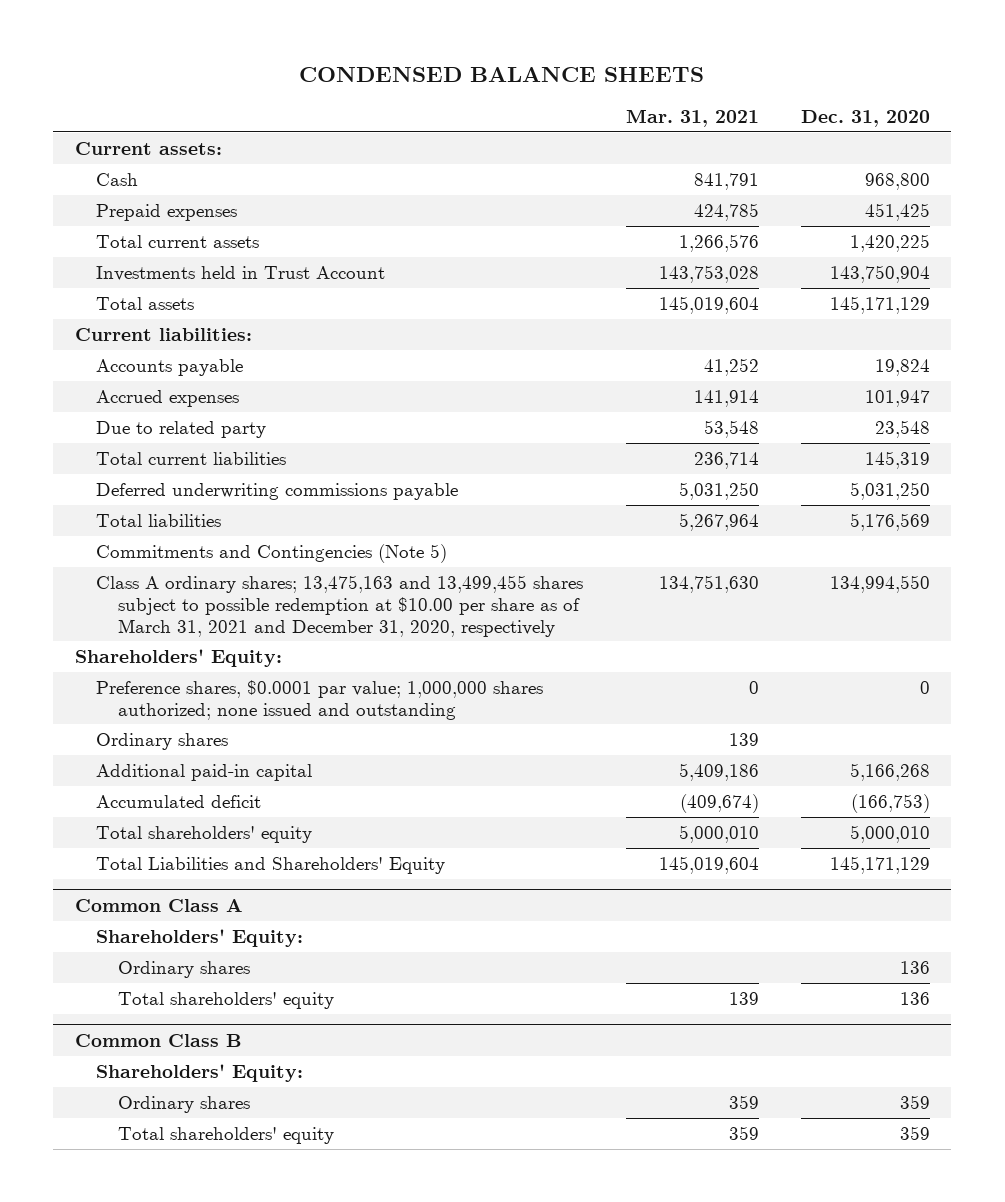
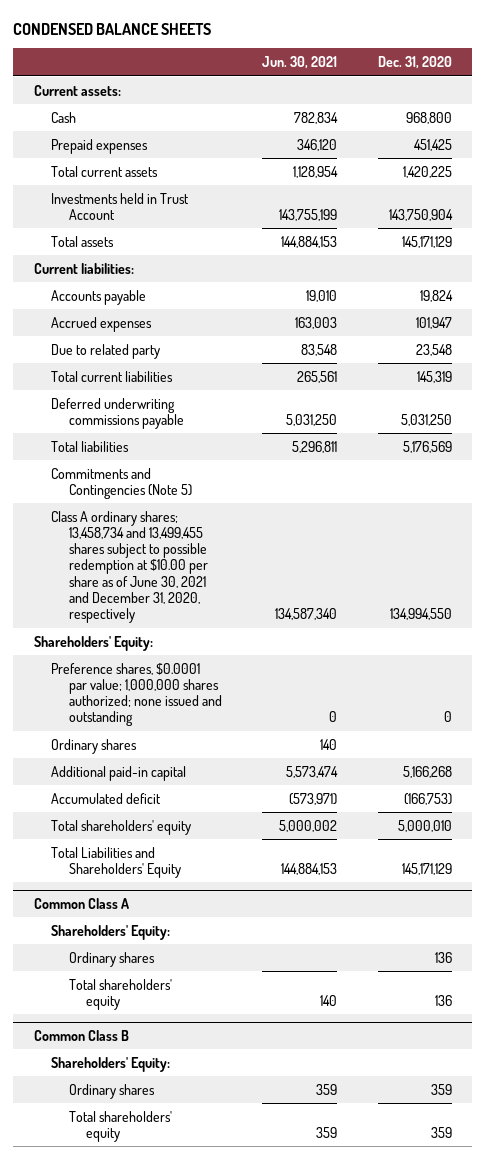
[625,108,759,127] Mar. 31, 2021 -> none
none -> [262,56,338,70] Jun. 30, 2021
[96,574,584,637] Class A ordinary shares; 13,475,163 and 13,499,455 shares subject to possible redemption at $10.00 per share as of March 31, 2021 and December 31, 2020, respectively -> [51,510,208,624] Class A ordinary shares; 13,458,734 and 13,499,455 shares subject to possible redemption at $10.00 per share as of June 30, 2021 and December 31, 2020, respectively

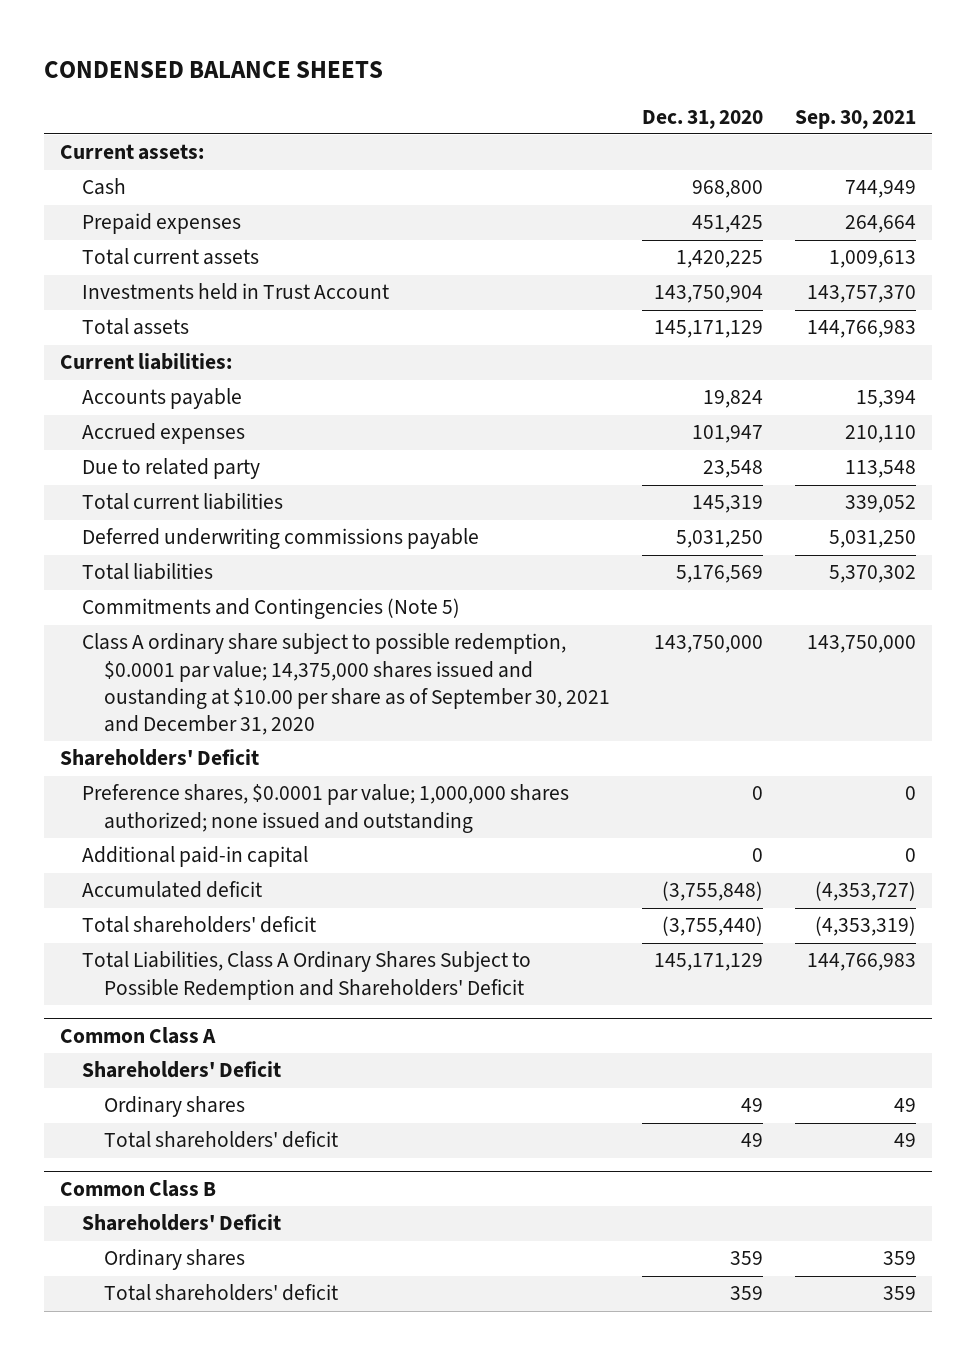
[262,56,338,70] Jun. 30, 2021 -> none
none -> [795,109,917,129] Sep. 30, 2021
[51,510,208,624] Class A ordinary shares; 13,458,734 and 13,499,455 shares subject to possible redemption at $10.00 per share as of June 30, 2021 and December 31, 2020, respectively -> [81,633,610,736] Class A ordinary share subject to possible redemption, $0.0001 par value; 14,375,000 shares issued and oustanding at $10.00 per share as of September 30, 2021 and December 31, 2020
[389,608,452,621] 134,994,550 -> [654,635,764,654] 143,750,000
[33,635,153,651] Shareholders' Equity: -> [59,749,259,767] Shareholders' Deficit
[51,738,138,754] Ordinary shares -> none
[402,765,452,778] 5,166,268 -> [752,848,764,863] 0
[403,792,452,805] (166,753) -> [662,881,764,902] (3,755,848)
[51,819,192,835] Total shareholders' equity -> [81,916,316,934] Total shareholders' deficit
[397,819,452,832] 5,000,010 -> [662,916,764,937] (3,755,440)
[51,846,181,878] Total Liabilities and Shareholders' Equity -> [81,951,531,1000] Total Liabilities, Class A Ordinary Shares Subject to Possible Redemption and Shareholders' Deficit
[51,924,171,940] Shareholders' Equity: -> [81,1061,281,1079] Shareholders' Deficit
[434,951,452,963] 136 -> [741,1098,764,1113] 49
[68,978,172,1010] Total shareholders' equity -> [103,1131,338,1149] Total shareholders' deficit
[434,994,452,1006] 136 -> [741,1133,764,1148] 49
[51,1056,171,1072] Shareholders' Equity: -> [81,1214,281,1232] Shareholders' Deficit
[68,1110,172,1142] Total shareholders' equity -> [103,1284,338,1302] Total shareholders' deficit

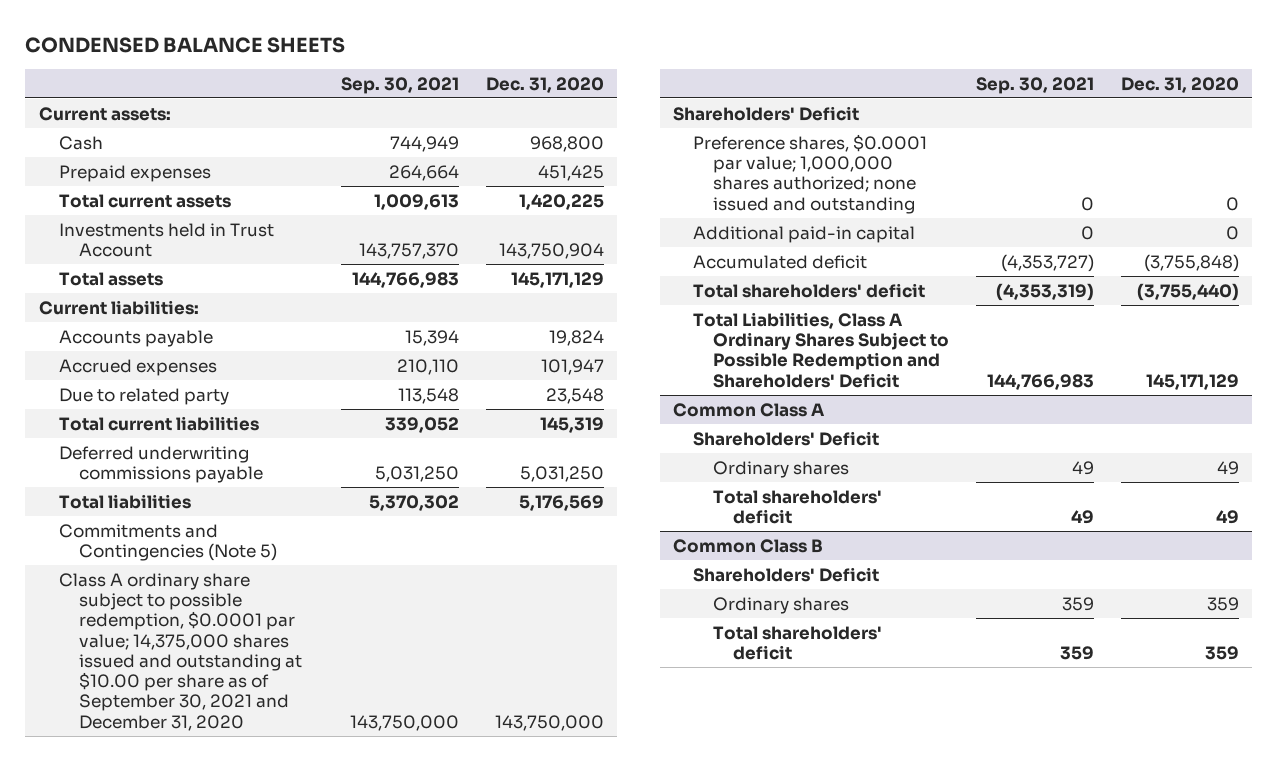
[81,633,610,736] Class A ordinary share subject to possible redemption, $0.0001 par value; 14,375,000 shares issued and oustanding at $10.00 per share as of September 30, 2021 and December 31, 2020 -> [58,572,302,731] Class A ordinary share subject to possible redemption, $0.0001 par value; 14,375,000 shares issued and outstanding at $10.00 per share as of September 30, 2021 and December 31, 2020

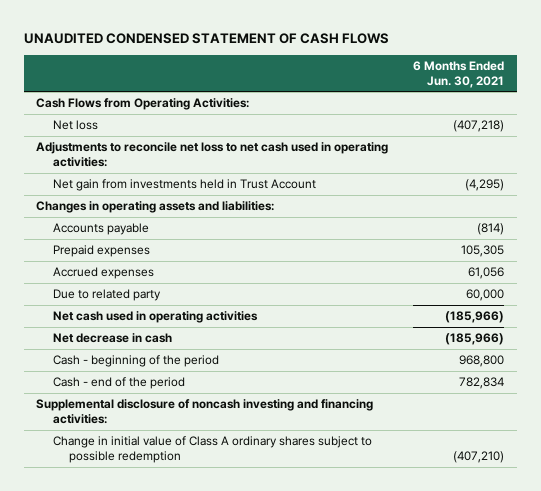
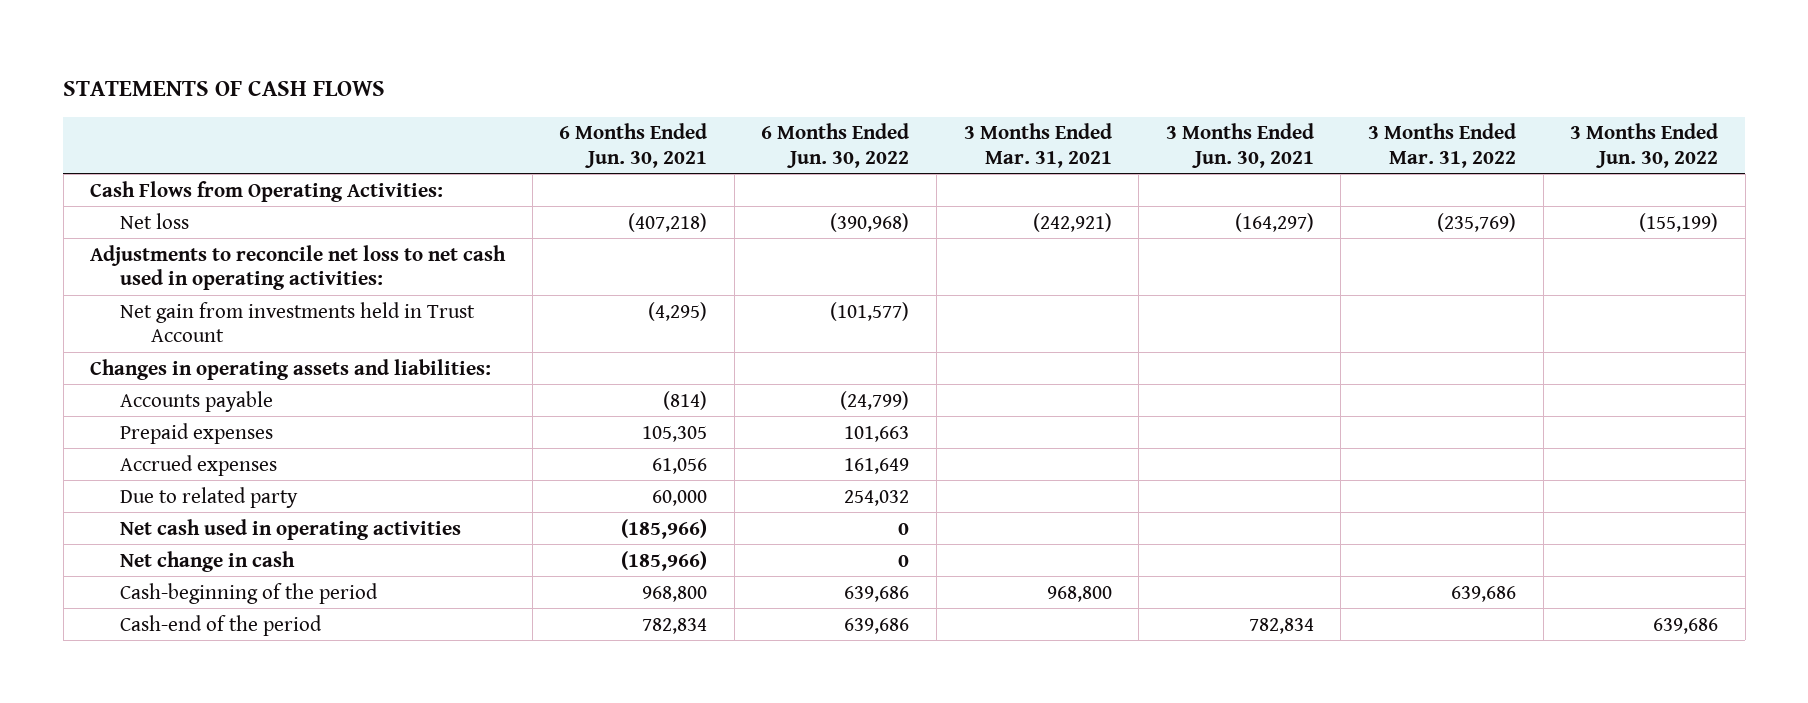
[24,32,390,44] UNAUDITED CONDENSED STATEMENT OF CASH FLOWS -> [63,80,386,96] STATEMENTS OF CASH FLOWS
none -> [761,123,910,168] 6 Months Ended Jun. 30, 2022
none -> [963,123,1112,168] 3 Months Ended Mar. 31, 2021
none -> [1165,123,1314,168] 3 Months Ended Jun. 30, 2021
none -> [1367,123,1516,168] 3 Months Ended Mar. 31, 2022
none -> [1570,123,1719,168] 3 Months Ended Jun. 30, 2022
[36,399,374,425] Supplemental disclosure of noncash investing and financing activities: -> none
[52,436,372,464] Change in initial value of Class A ordinary shares subject to possible redemption -> none
[52,333,172,344] Net decrease in cash -> [120,550,296,572] Net change in cash
[52,355,219,368] Cash - beginning of the period -> [120,582,379,604] Cash-beginning of the period
[52,377,185,390] Cash - end of the period -> [120,614,323,636] Cash-end of the period

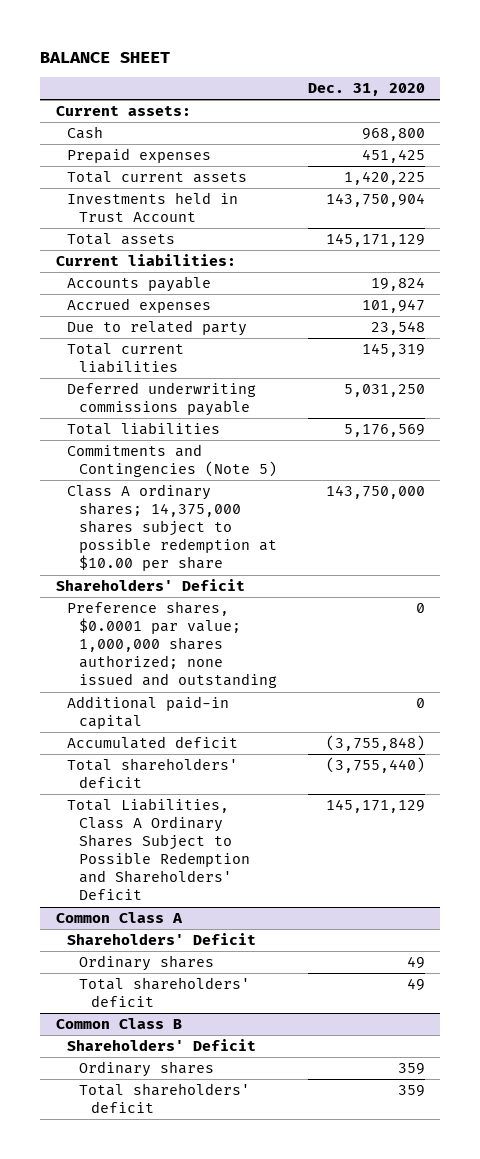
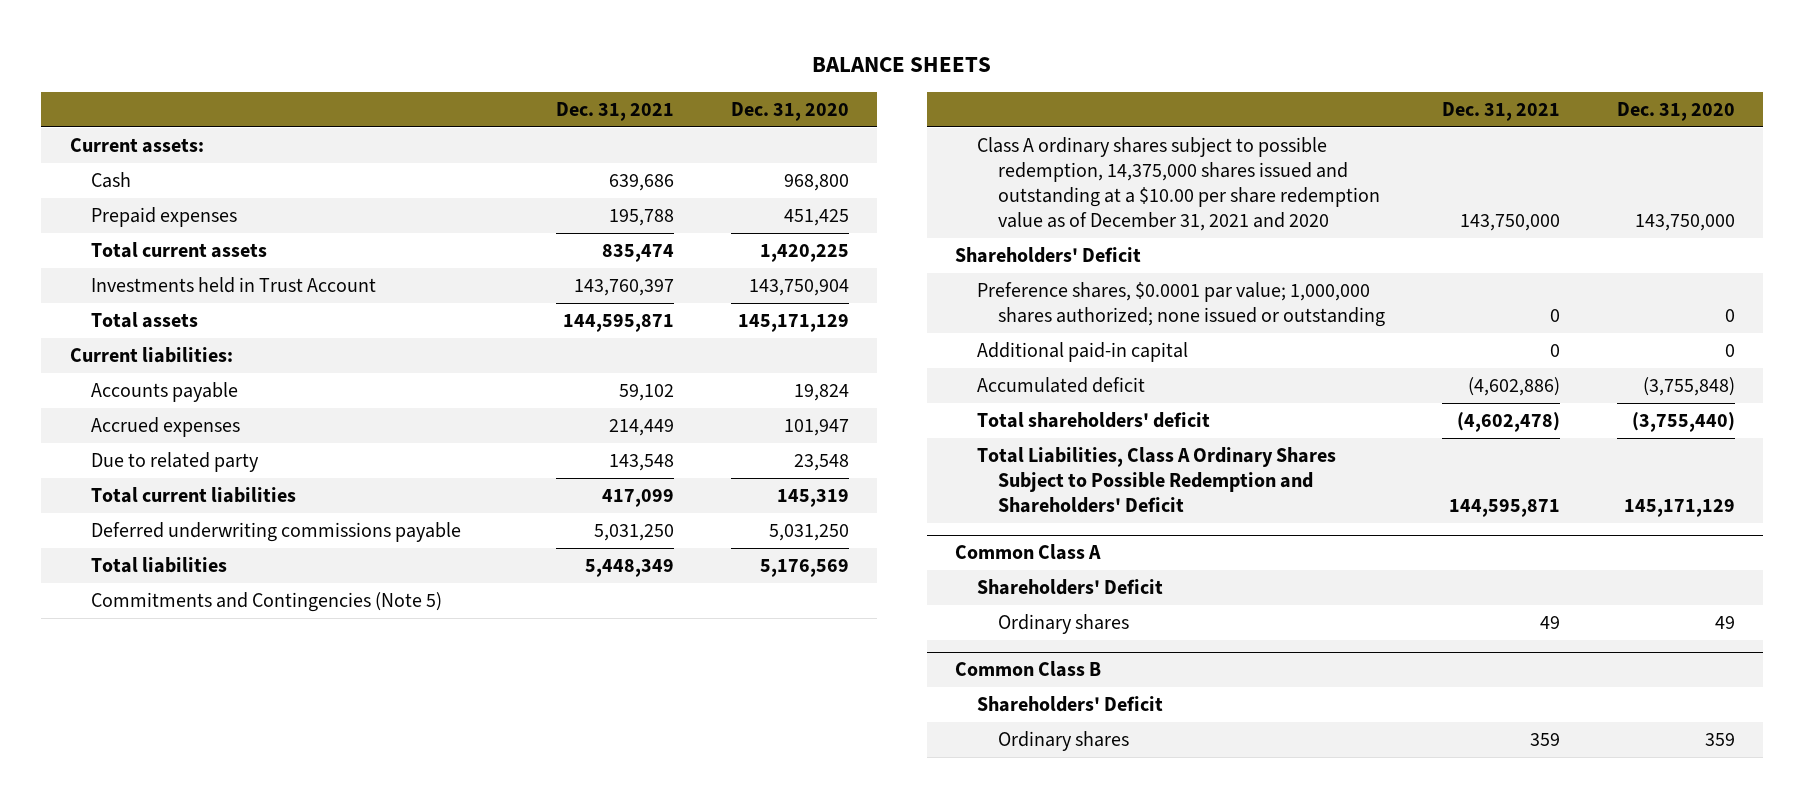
[40,51,171,63] BALANCE SHEET -> [812,57,992,73] BALANCE SHEETS
none -> [556,101,675,121] Dec. 31, 2021
[67,484,277,572] Class A ordinary shares; 14,375,000 shares subject to possible redemption at $10.00 per share -> [976,136,1381,231] Class A ordinary shares subject to possible redemption, 14,375,000 shares issued and outstanding at a $10.00 per share redemption value as of December 31, 2021 and 2020
[67,601,277,689] Preference shares, $0.0001 par value; 1,000,000 shares authorized; none issued and outstanding -> [976,281,1386,327] Preference shares, $0.0001 par value; 1,000,000 shares authorized; none issued or outstanding
[78,977,250,1008] Total shareholders' deficit -> none
[78,1083,250,1114] Total shareholders' deficit -> none

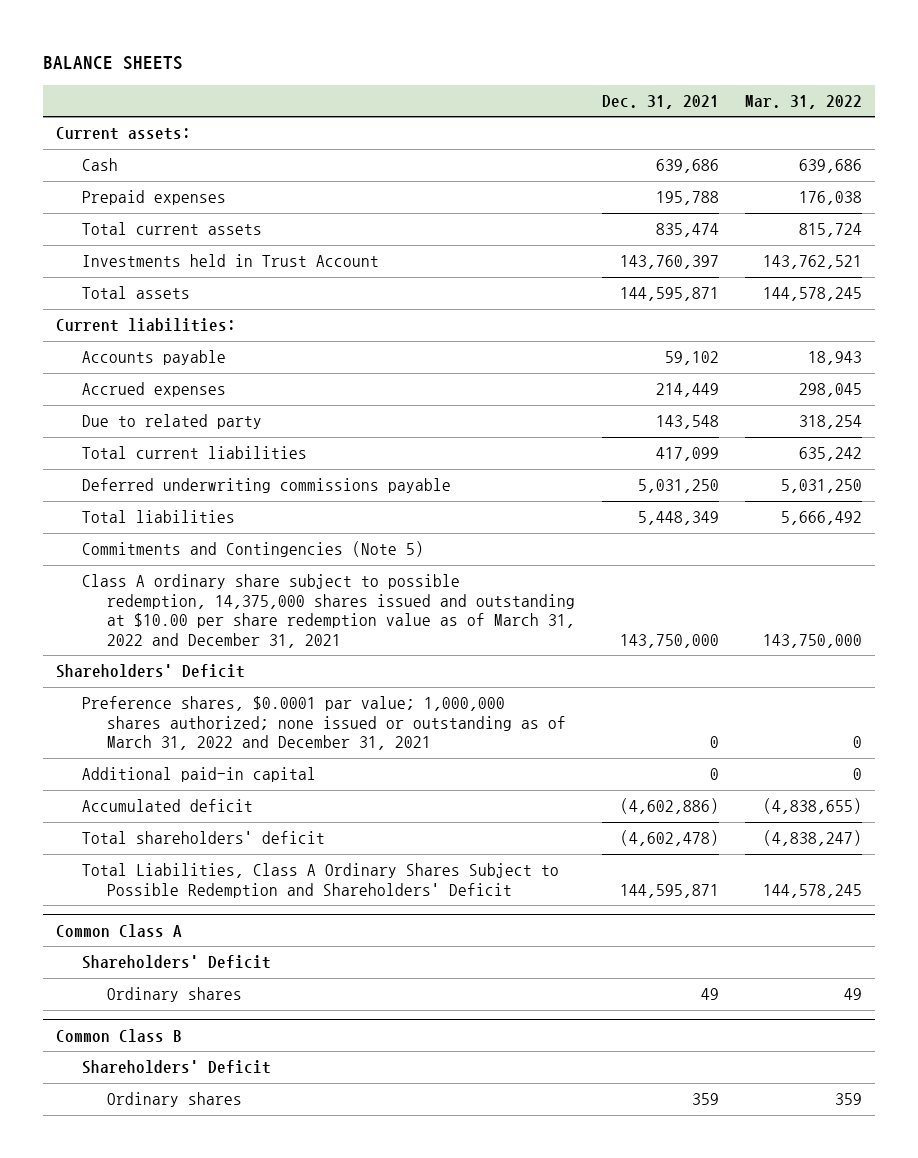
[731,101,850,121] Dec. 31, 2020 -> none
none -> [745,94,863,109] Mar. 31, 2022
[976,136,1381,231] Class A ordinary shares subject to possible redemption, 14,375,000 shares issued and outstanding at a $10.00 per share redemption value as of December 31, 2021 and 2020 -> [81,574,576,648] Class A ordinary share subject to possible redemption, 14,375,000 shares issued and outstanding at $10.00 per share redemption value as of March 31, 2022 and December 31, 2021
[976,281,1386,327] Preference shares, $0.0001 par value; 1,000,000 shares authorized; none issued or outstanding -> [81,696,567,751] Preference shares, $0.0001 par value; 1,000,000 shares authorized; none issued or outstanding as of March 31, 2022 and December 31, 2021

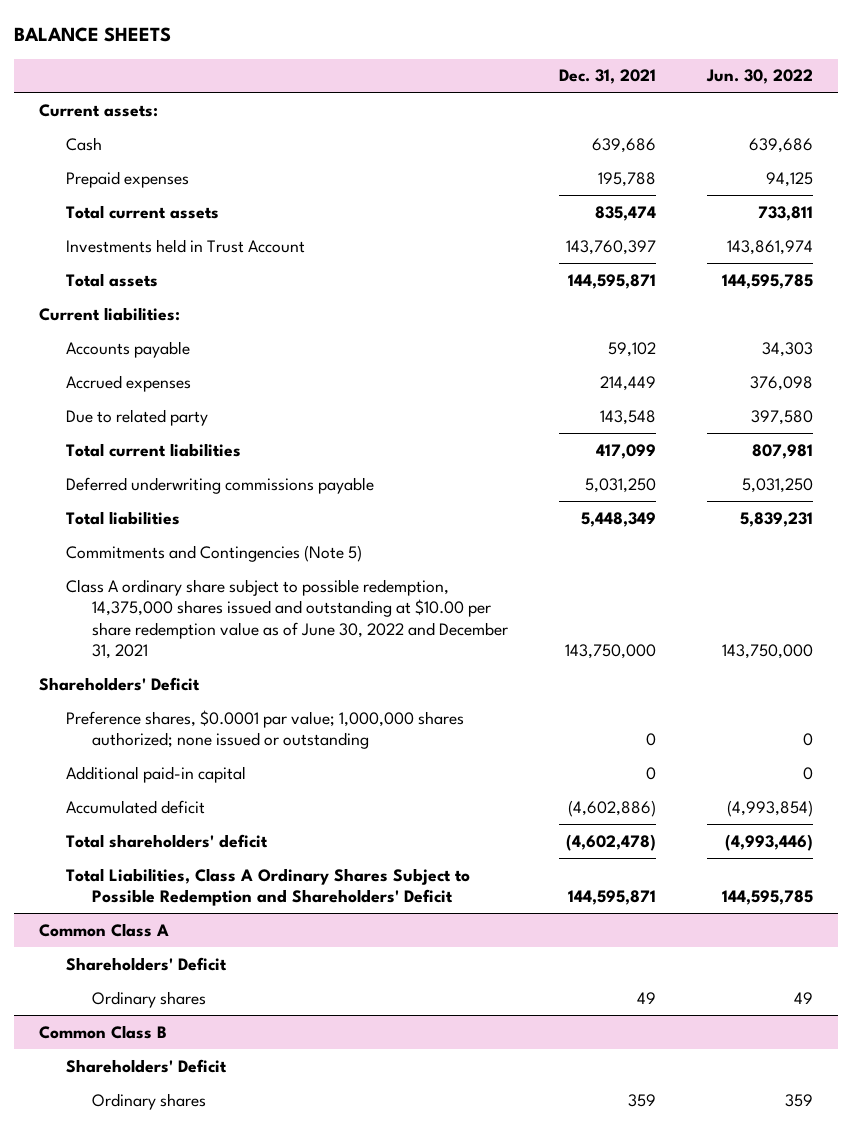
[745,94,863,109] Mar. 31, 2022 -> none
none -> [705,69,813,85] Jun. 30, 2022
[81,574,576,648] Class A ordinary share subject to possible redemption, 14,375,000 shares issued and outstanding at $10.00 per share redemption value as of March 31, 2022 and December 31, 2021 -> [65,578,509,660] Class A ordinary share subject to possible redemption, 14,375,000 shares issued and outstanding at $10.00 per share redemption value as of June 30, 2022 and December 31, 2021
[81,696,567,751] Preference shares, $0.0001 par value; 1,000,000 shares authorized; none issued or outstanding as of March 31, 2022 and December 31, 2021 -> [65,709,464,750] Preference shares, $0.0001 par value; 1,000,000 shares authorized; none issued or outstanding

